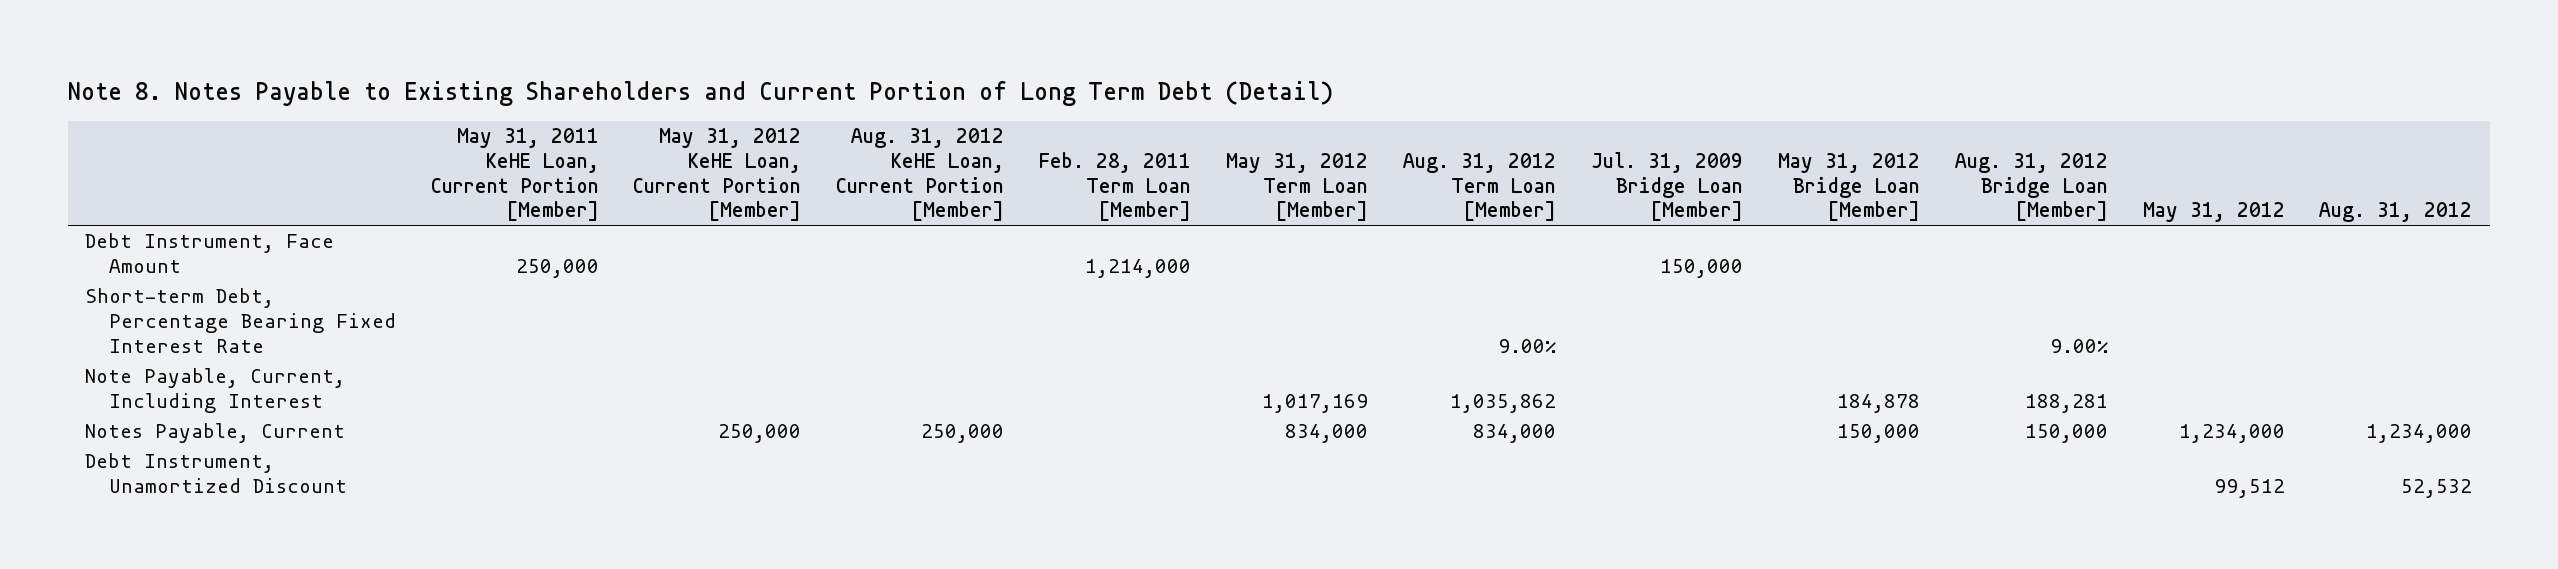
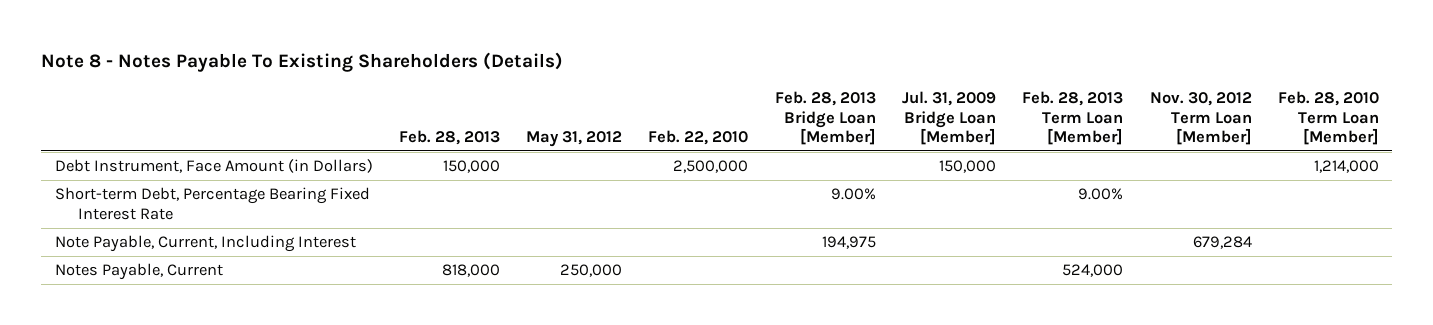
[67,80,1333,106] Note 8. Notes Payable to Existing Shareholders and Current Portion of Long Term Debt (Detail) -> [41,52,564,73] Note 8 - Notes Payable To Existing Shareholders (Details)
[430,128,599,222] May 31, 2011 KeHE Loan, Current Portion [Member] -> none
[633,128,802,222] May 31, 2012 KeHE Loan, Current Portion [Member] -> none
[836,128,1005,222] Aug. 31, 2012 KeHE Loan, Current Portion [Member] -> none
[1039,151,1192,222] Feb. 28, 2011 Term Loan [Member] -> none
[1226,152,1369,222] May 31, 2012 Term Loan [Member] -> none
[1402,152,1556,222] Aug. 31, 2012 Term Loan [Member] -> none
[1777,152,1920,222] May 31, 2012 Bridge Loan [Member] -> none
[1954,152,2108,222] Aug. 31, 2012 Bridge Loan [Member] -> none
[2319,202,2473,223] Aug. 31, 2012 -> none
none -> [398,129,500,145] Feb. 28, 2013
none -> [648,129,749,145] Feb. 22, 2010
none -> [774,91,876,145] Feb. 28, 2013 Bridge Loan [Member]
none -> [1022,91,1124,145] Feb. 28, 2013 Term Loan [Member]
none -> [1149,92,1252,145] Nov. 30, 2012 Term Loan [Member]
none -> [1277,91,1379,145] Feb. 28, 2010 Term Loan [Member]
[85,233,335,274] Debt Instrument, Face Amount -> [54,159,373,174] Debt Instrument, Face Amount (in Dollars)
[85,453,347,494] Debt Instrument, Unamortized Discount -> none
[2178,424,2285,444] 1,234,000 -> [560,264,623,278] 250,000

